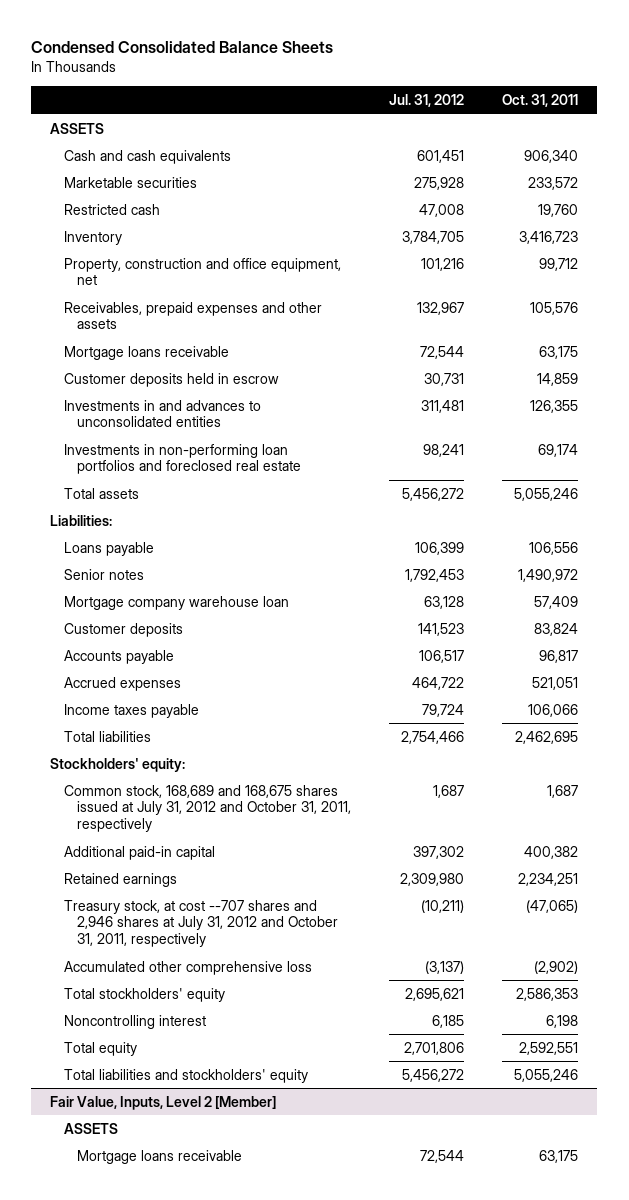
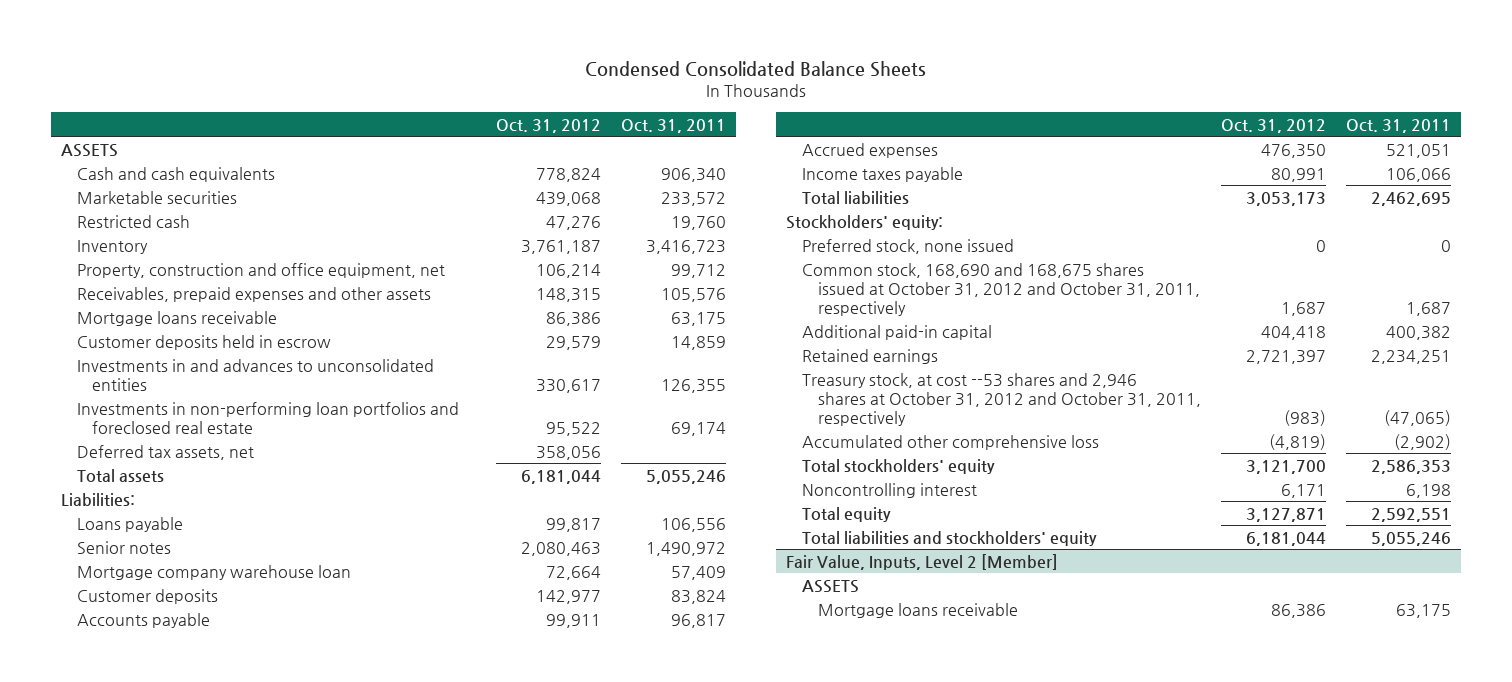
[389,94,465,108] Jul. 31, 2012 -> none
none -> [495,118,601,133] Oct. 31, 2012
none -> [76,444,254,460] Deferred tax assets, net
none -> [801,238,1014,254] Preferred stock, none issued
[63,784,352,832] Common stock, 168,689 and 168,675 shares issued at July 31, 2012 and October 31, 2011, respectively -> [801,262,1200,316] Common stock, 168,690 and 168,675 shares issued at October 31, 2012 and October 31, 2011, respectively
[63,899,339,947] Treasury stock, at cost --707 shares and 2,946 shares at July 31, 2012 and October 31, 2011, respectively -> [801,372,1201,426] Treasury stock, at cost --53 shares and 2,946 shares at October 31, 2012 and October 31, 2011, respectively

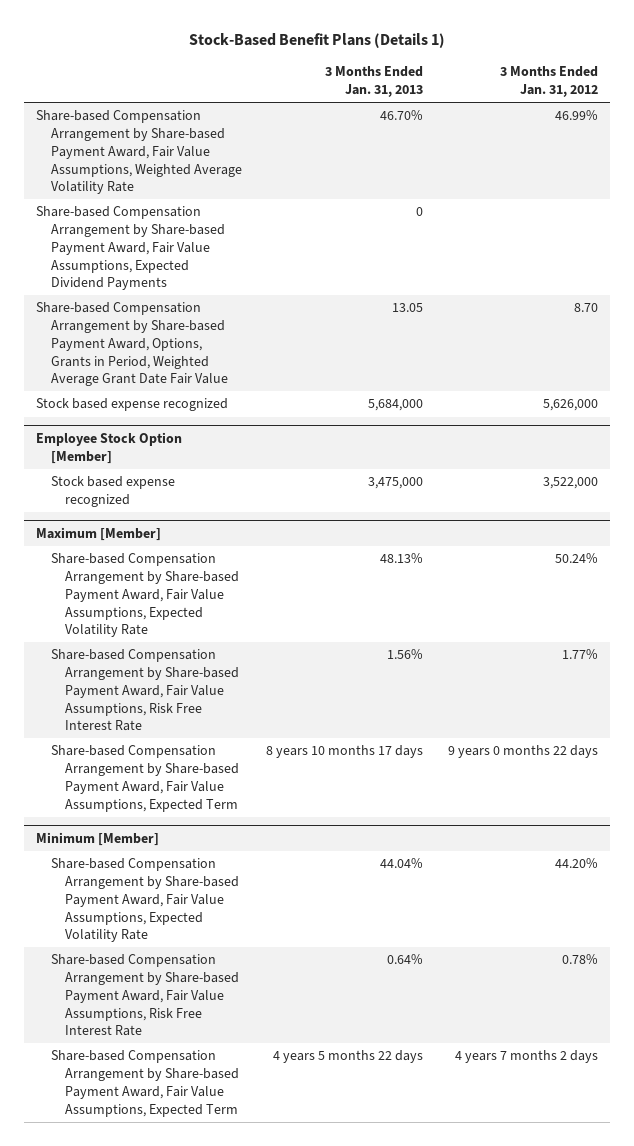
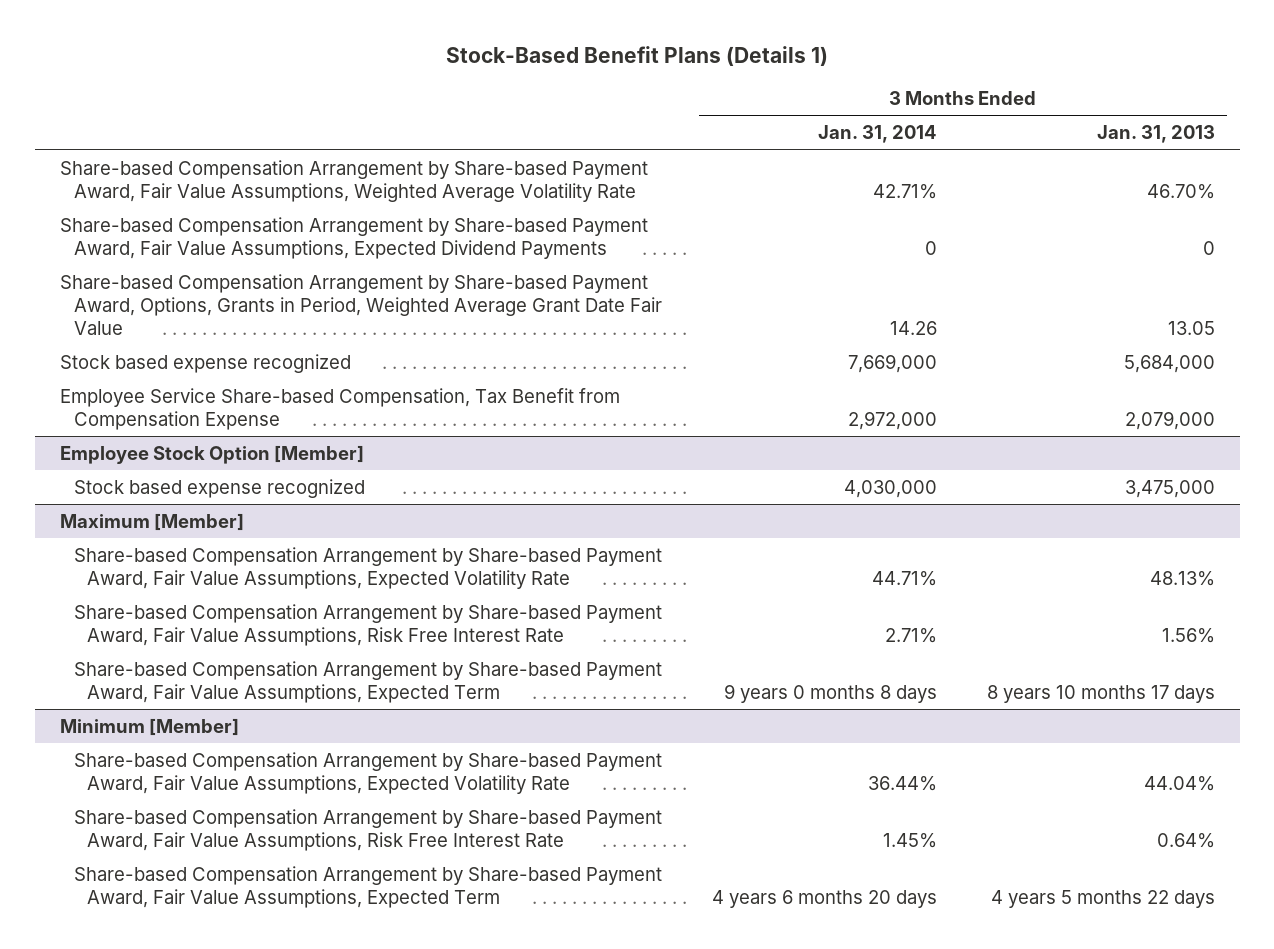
[499,66,598,98] 3 Months Ended Jan. 31, 2012 -> none
none -> [817,125,937,144] Jan. 31, 2014
none -> [59,387,620,430] Employee Service Share-based Compensation, Tax Benefit from Compensation Expense

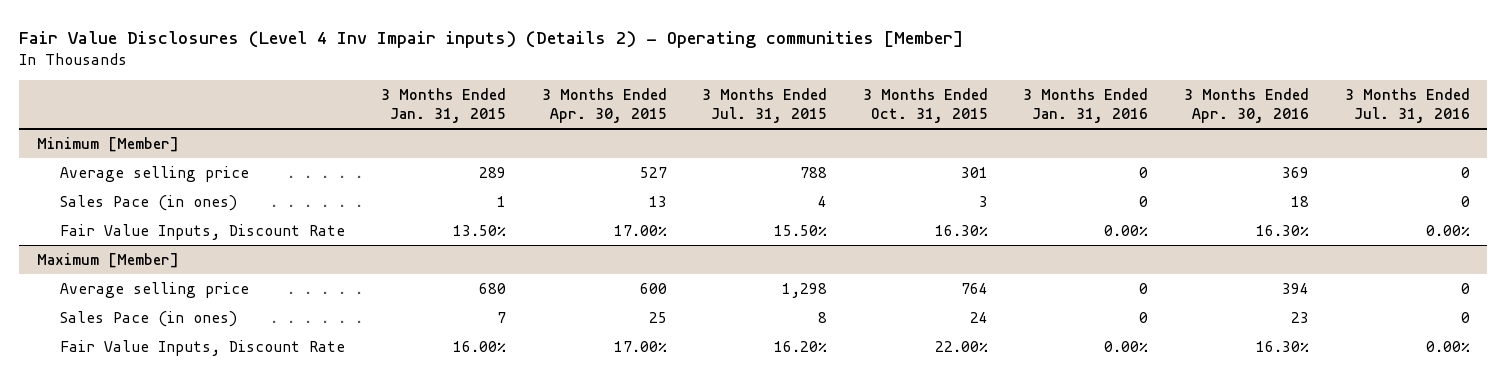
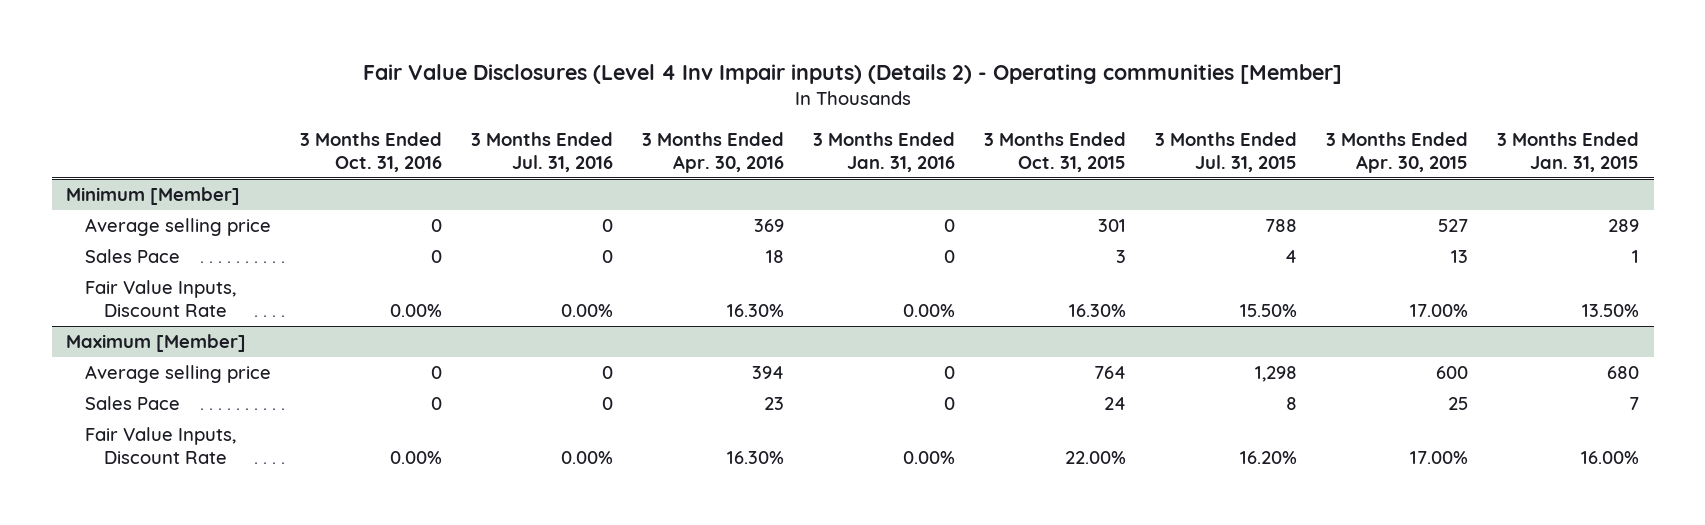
none -> [299,131,442,173] 3 Months Ended Oct. 31, 2016
[60,194,238,211] Sales Pace (in ones) -> [84,248,180,263] Sales Pace
[60,310,238,327] Sales Pace (in ones) -> [84,395,180,410] Sales Pace

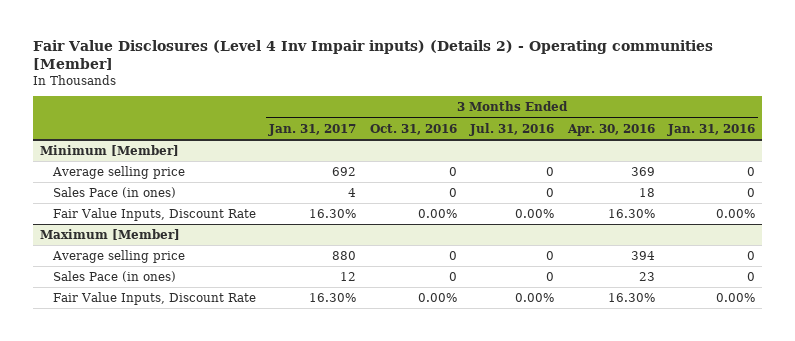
[983,131,1126,173] 3 Months Ended Oct. 31, 2015 -> none
[1155,131,1298,173] 3 Months Ended Jul. 31, 2015 -> none
[1326,131,1469,174] 3 Months Ended Apr. 30, 2015 -> none
[1497,131,1640,173] 3 Months Ended Jan. 31, 2015 -> none
none -> [268,123,357,136] Jan. 31, 2017
[84,248,180,263] Sales Pace -> [52,186,176,198] Sales Pace (in ones)
[84,395,180,410] Sales Pace -> [52,270,176,282] Sales Pace (in ones)

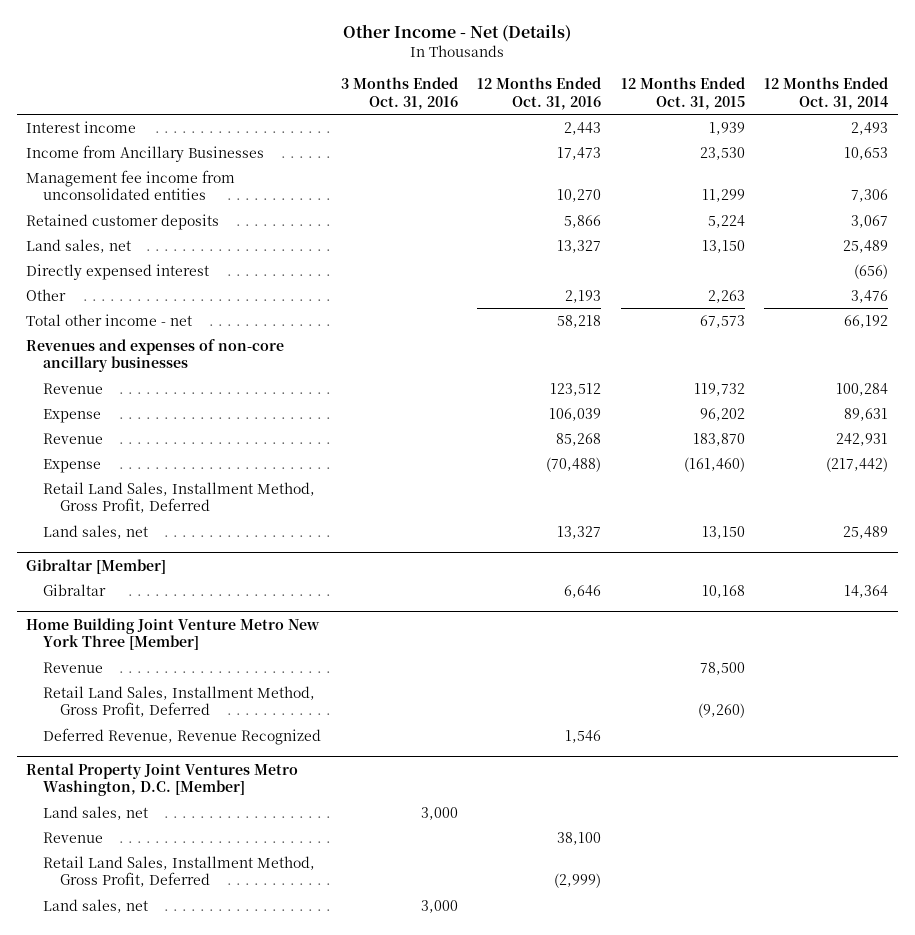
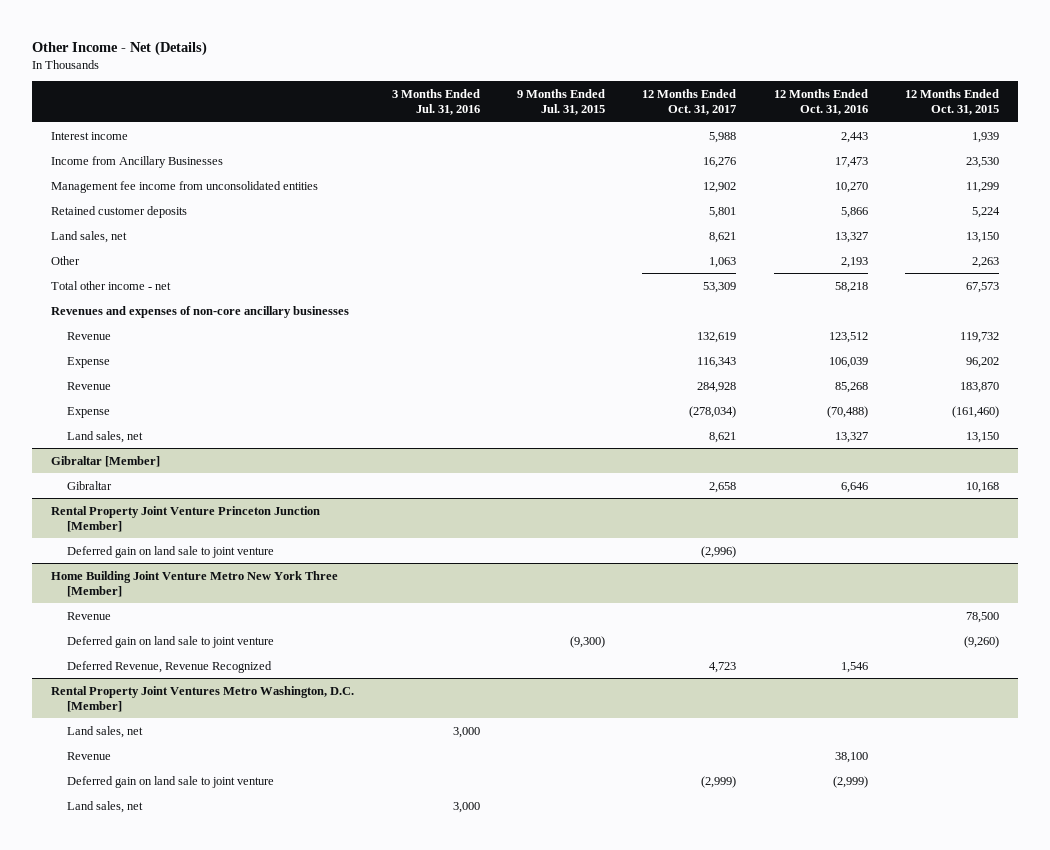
[340,76,458,110] 3 Months Ended Oct. 31, 2016 -> none
[764,76,889,110] 12 Months Ended Oct. 31, 2014 -> none
none -> [391,88,480,116] 3 Months Ended Jul. 31, 2016
none -> [516,88,605,116] 9 Months Ended Jul. 31, 2015
none -> [642,88,737,116] 12 Months Ended Oct. 31, 2017
[26,263,210,280] Directly expensed interest -> none
[43,481,316,514] Retail Land Sales, Installment Method, Gross Profit, Deferred -> none
none -> [51,505,321,532] Rental Property Joint Venture Princeton Junction [Member]
none -> [67,545,275,558] Deferred gain on land sale to joint venture
[43,685,316,718] Retail Land Sales, Installment Method, Gross Profit, Deferred -> [67,635,275,648] Deferred gain on land sale to joint venture
[43,855,316,888] Retail Land Sales, Installment Method, Gross Profit, Deferred -> [67,775,275,788] Deferred gain on land sale to joint venture

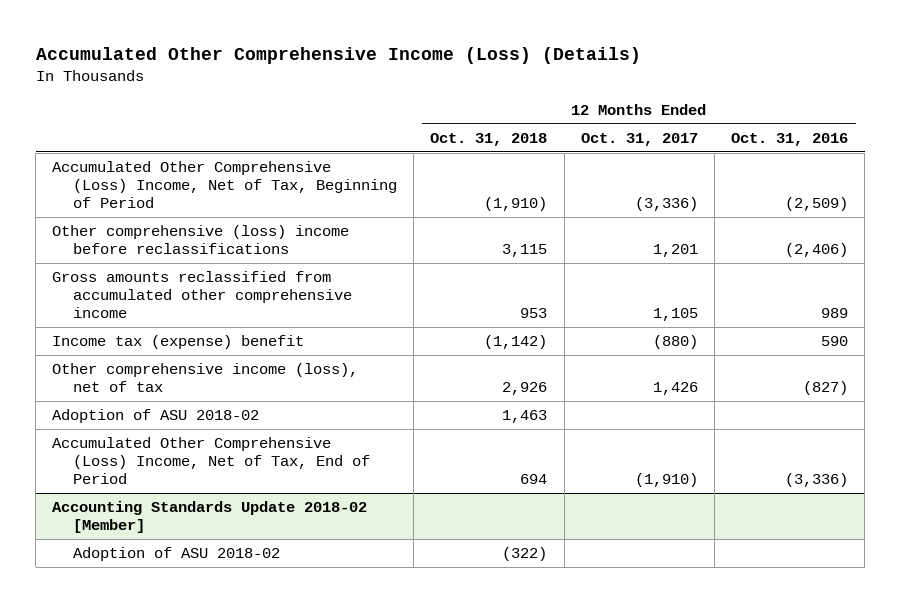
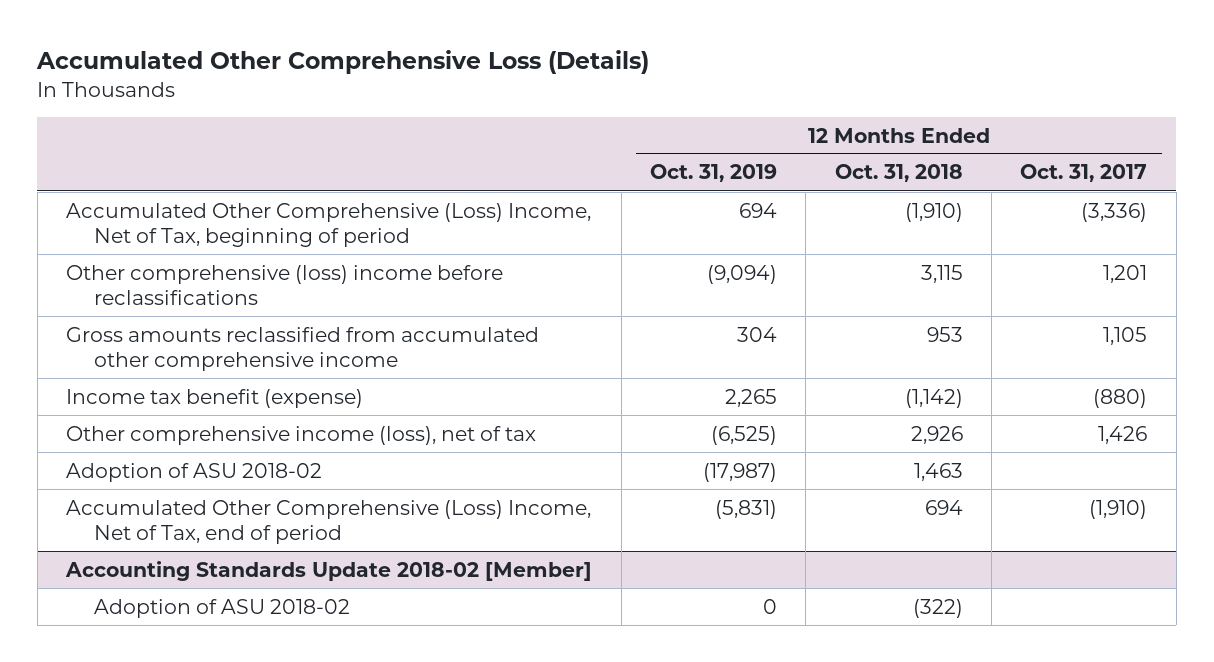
[35,46,641,64] Accumulated Other Comprehensive Income (Loss) (Details) -> [36,50,650,75] Accumulated Other Comprehensive Loss (Details)
[731,132,849,146] Oct. 31, 2016 -> none
none -> [650,164,778,183] Oct. 31, 2019
[52,160,398,209] Accumulated Other Comprehensive (Loss) Income, Net of Tax, Beginning of Period -> [66,202,592,247] Accumulated Other Comprehensive (Loss) Income, Net of Tax, beginning of period
[52,334,305,349] Income tax (expense) benefit -> [66,388,364,408] Income tax benefit (expense)
[52,436,371,485] Accumulated Other Comprehensive (Loss) Income, Net of Tax, End of Period -> [66,499,592,544] Accumulated Other Comprehensive (Loss) Income, Net of Tax, end of period

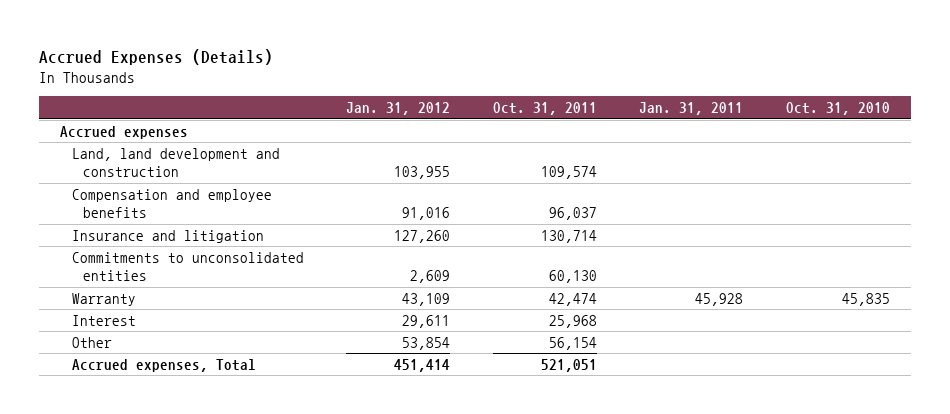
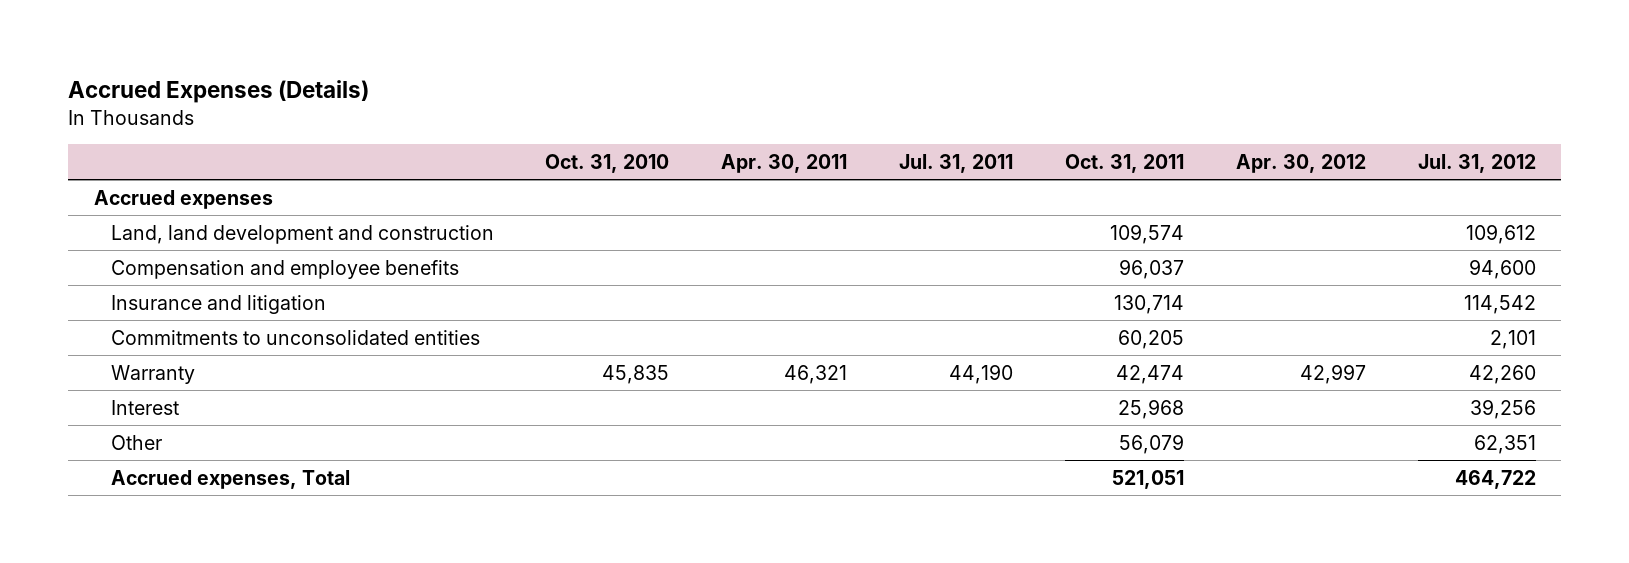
[346,102,451,116] Jan. 31, 2012 -> none
[639,102,744,116] Jan. 31, 2011 -> none
none -> [721,153,848,173] Apr. 30, 2011
none -> [899,153,1014,173] Jul. 31, 2011
none -> [1235,153,1366,173] Apr. 30, 2012
none -> [1417,153,1536,173] Jul. 31, 2012
[548,270,597,284] 60,130 -> [1117,329,1184,349] 60,205
[548,336,597,350] 56,154 -> [1118,433,1184,454] 56,079

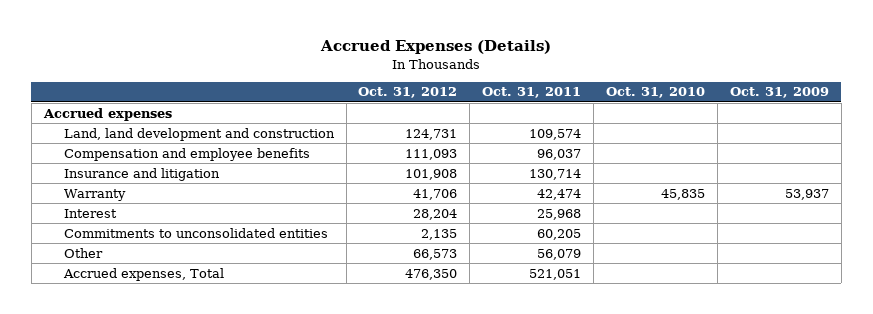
[721,153,848,173] Apr. 30, 2011 -> none
[899,153,1014,173] Jul. 31, 2011 -> none
[1235,153,1366,173] Apr. 30, 2012 -> none
[1417,153,1536,173] Jul. 31, 2012 -> none
none -> [358,87,458,99] Oct. 31, 2012
none -> [730,87,830,99] Oct. 31, 2009
[110,329,480,345] Commitments to unconsolidated entities -> [63,227,328,238] Commitments to unconsolidated entities

